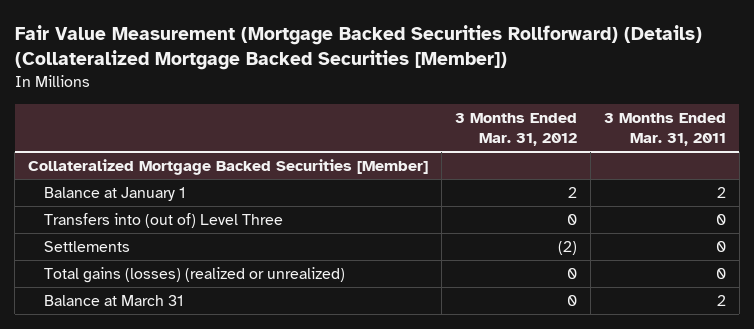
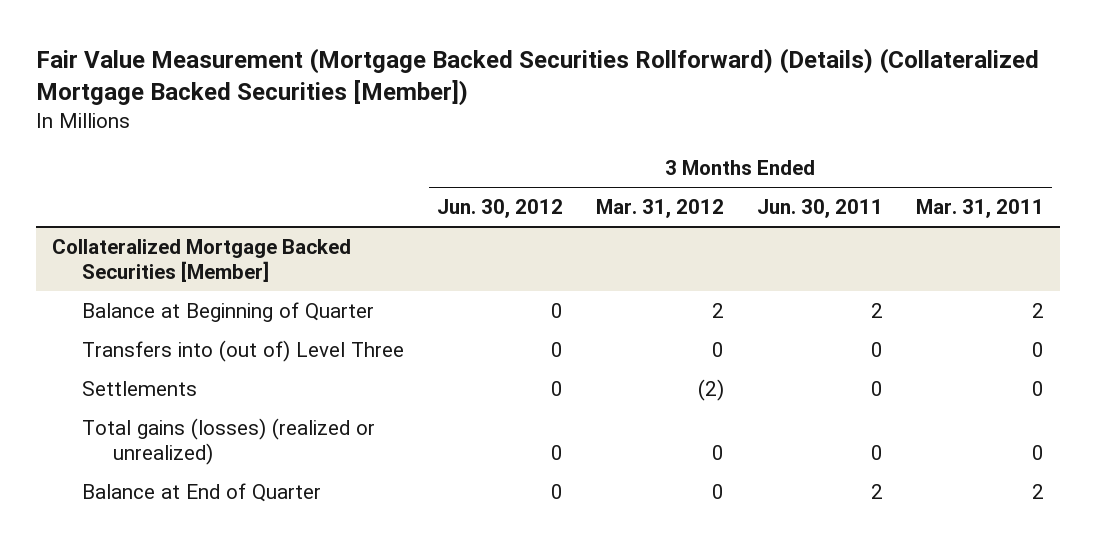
none -> [437,199,564,219] Jun. 30, 2012
none -> [756,199,883,219] Jun. 30, 2011
[44,187,186,202] Balance at January 1 -> [82,301,375,322] Balance at Beginning of Quarter
[44,295,184,307] Balance at March 31 -> [82,482,322,502] Balance at End of Quarter

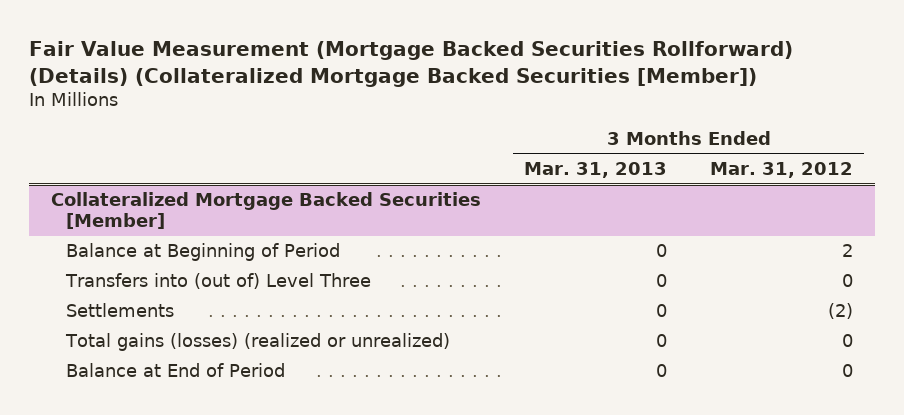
[437,199,564,219] Jun. 30, 2012 -> none
[756,199,883,219] Jun. 30, 2011 -> none
[915,199,1044,219] Mar. 31, 2011 -> none
none -> [523,161,667,178] Mar. 31, 2013
[82,301,375,322] Balance at Beginning of Quarter -> [66,243,341,262] Balance at Beginning of Period
[82,482,322,502] Balance at End of Quarter -> [66,363,286,378] Balance at End of Period

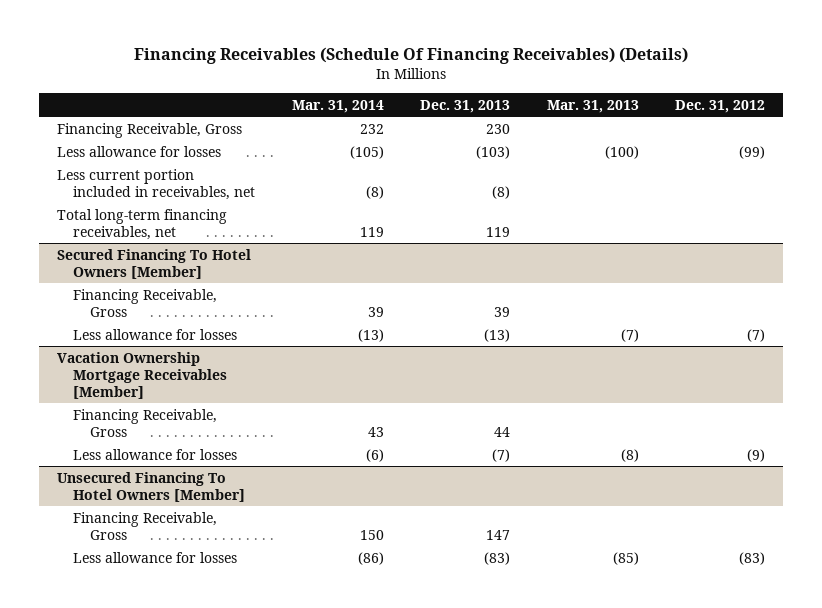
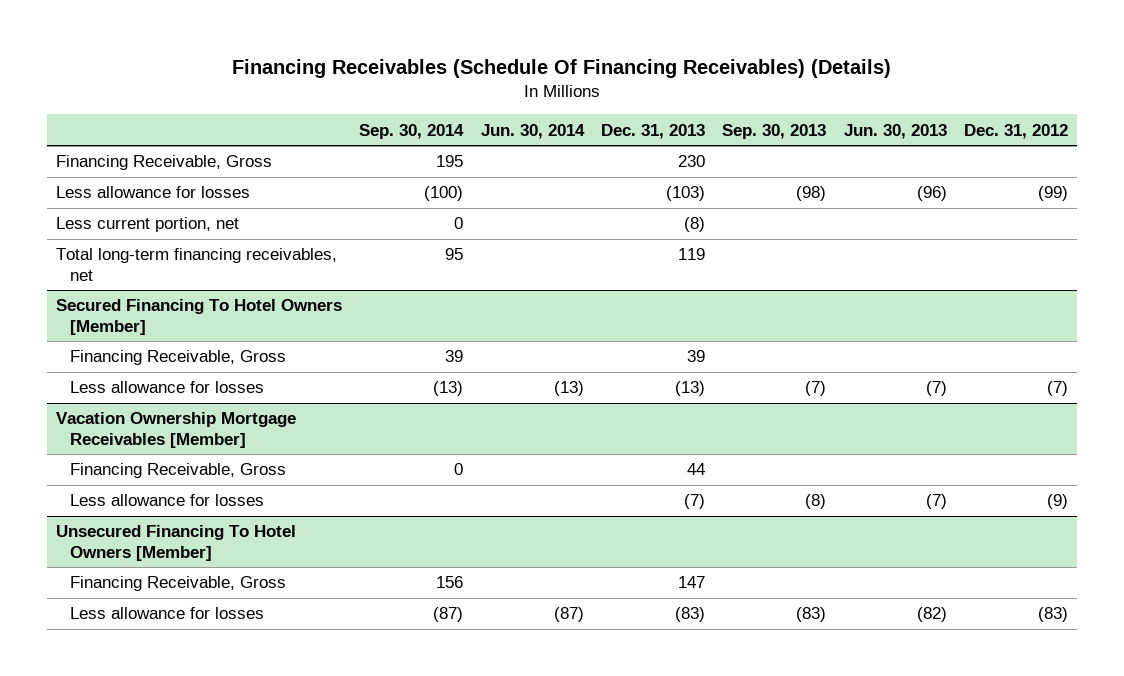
[291,99,384,113] Mar. 31, 2014 -> none
[546,99,639,113] Mar. 31, 2013 -> none
none -> [359,123,465,139] Sep. 30, 2014
none -> [480,123,585,139] Jun. 30, 2014
none -> [722,123,827,139] Sep. 30, 2013
none -> [843,123,947,139] Jun. 30, 2013
[56,168,256,200] Less current portion included in receivables, net -> [55,217,239,233] Less current portion, net

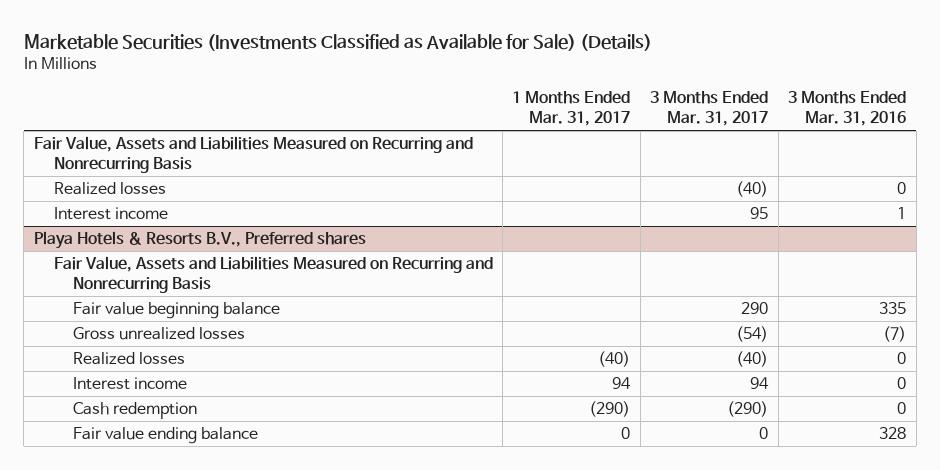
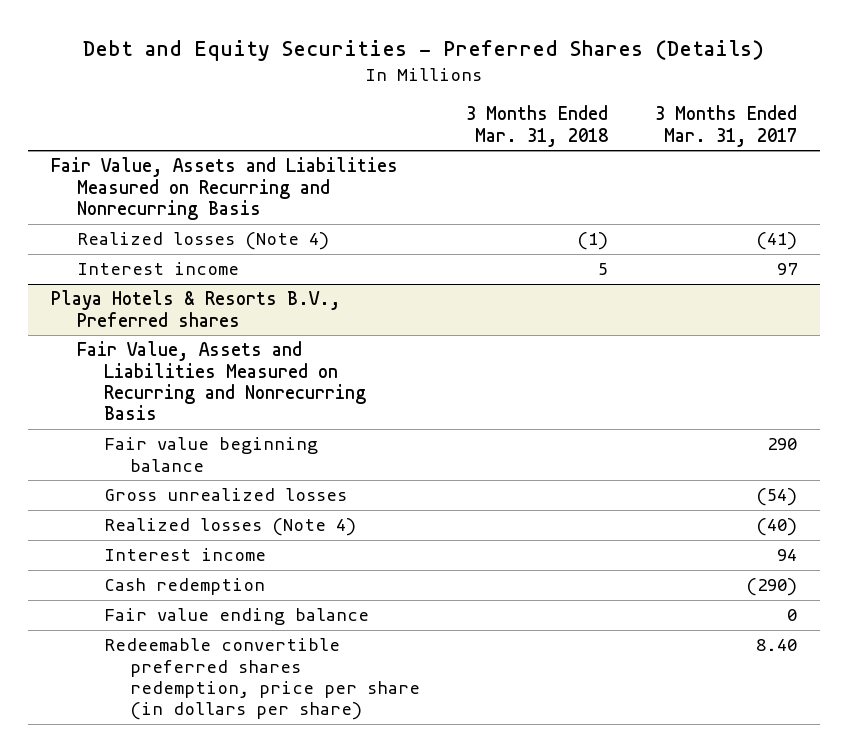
[23,34,652,52] Marketable Securities (Investments Classified as Available for Sale) (Details) -> [82,40,764,62] Debt and Equity Securities - Preferred Shares (Details)
[512,91,631,127] 1 Months Ended Mar. 31, 2017 -> none
[788,91,907,127] 3 Months Ended Mar. 31, 2016 -> none
none -> [466,105,609,147] 3 Months Ended Mar. 31, 2018
[53,182,166,196] Realized losses -> [77,232,330,251] Realized losses (Note 4)
[736,181,769,198] (40) -> [755,232,797,251] (41)
[750,207,769,220] 95 -> [776,263,797,276] 97
[73,352,186,366] Realized losses -> [103,518,356,537] Realized losses (Note 4)
none -> [103,638,421,721] Redeemable convertible preferred shares redemption, price per share (in dollars per share)

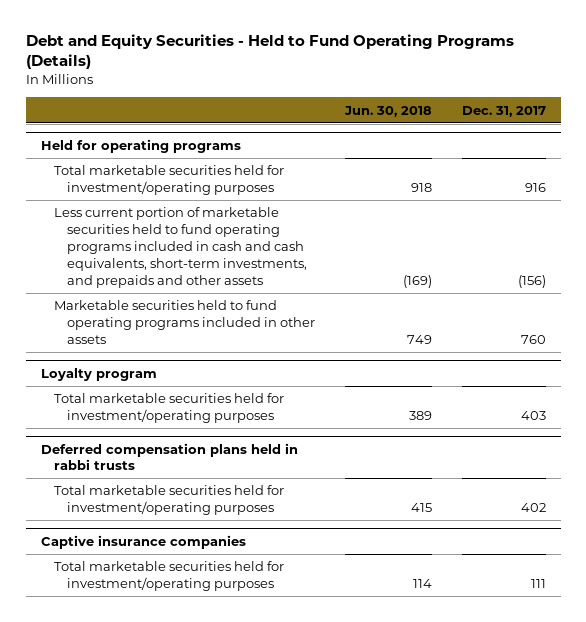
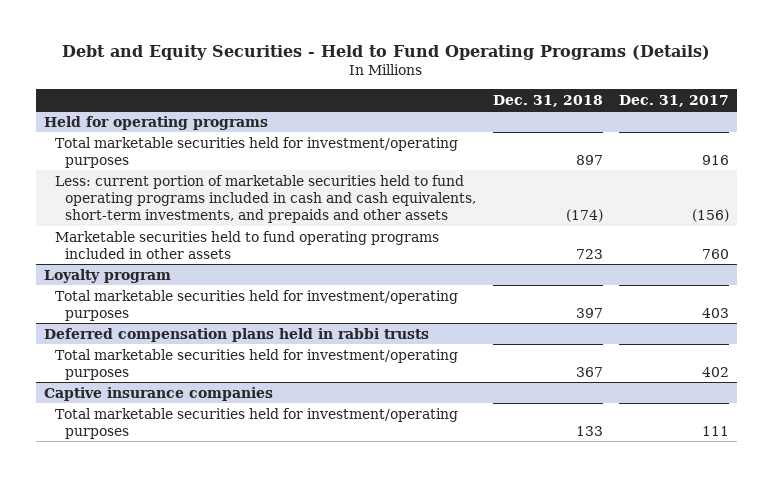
[343,105,432,117] Jun. 30, 2018 -> none
none -> [492,94,603,107] Dec. 31, 2018
[53,207,307,288] Less current portion of marketable securities held to fund operating programs included in cash and cash equivalents, short-term investments, and prepaids and other assets -> [54,174,477,224] Less: current portion of marketable securities held to fund operating programs included in cash and cash equivalents, short-term investments, and prepaids and other assets

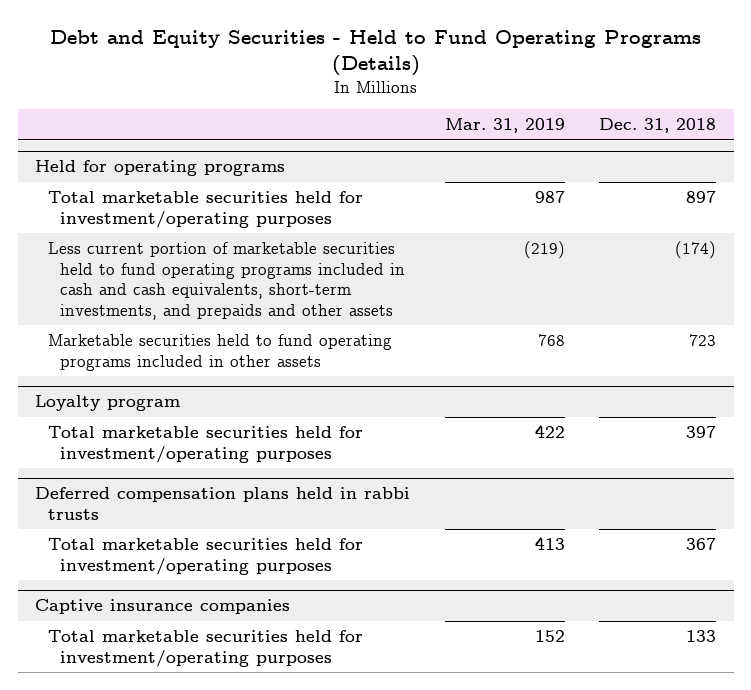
[618,94,729,107] Dec. 31, 2017 -> none
none -> [444,118,565,134] Mar. 31, 2019
[54,174,477,224] Less: current portion of marketable securities held to fund operating programs included in cash and cash equivalents, short-term investments, and prepaids and other assets -> [47,241,405,320] Less current portion of marketable securities held to fund operating programs included in cash and cash equivalents, short-term investments, and prepaids and other assets

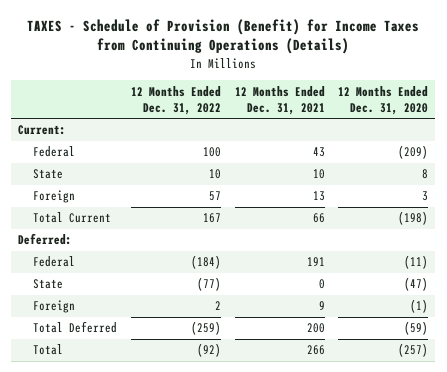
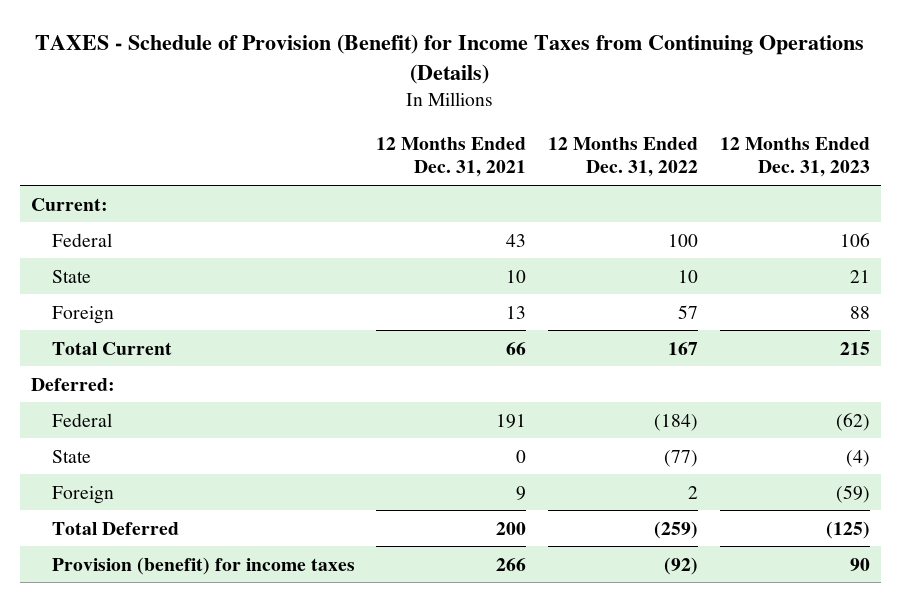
[338,85,429,115] 12 Months Ended Dec. 31, 2020 -> none
none -> [719,137,870,178] 12 Months Ended Dec. 31, 2023
[33,344,64,356] Total -> [51,556,355,575] Provision (benefit) for income taxes

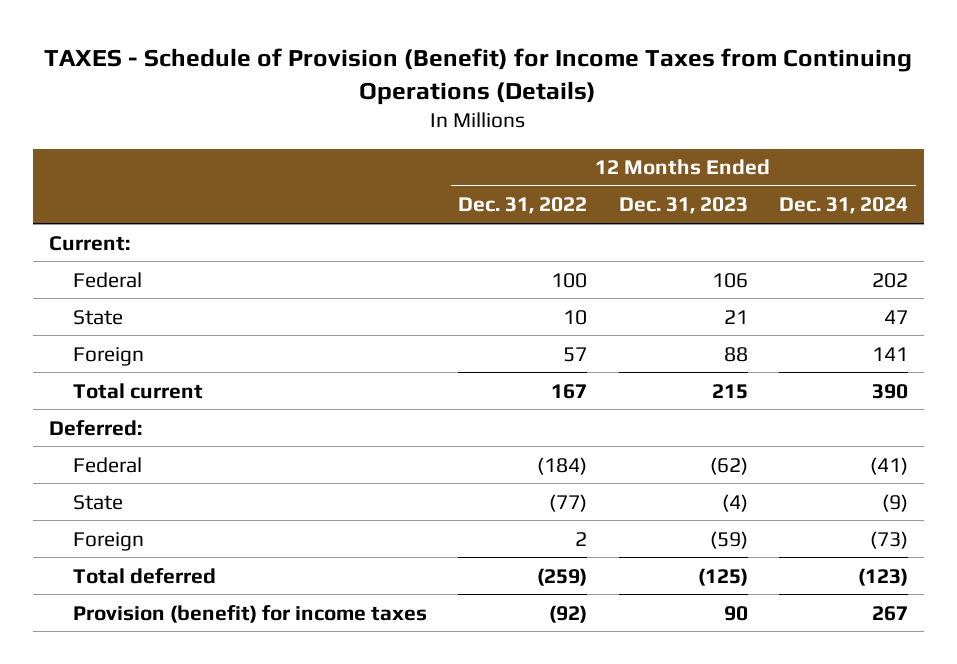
[376,137,527,178] 12 Months Ended Dec. 31, 2021 -> none
none -> [779,197,909,215] Dec. 31, 2024
[51,341,172,355] Total Current -> [73,382,204,399] Total current
[51,521,179,535] Total Deferred -> [73,567,217,584] Total deferred

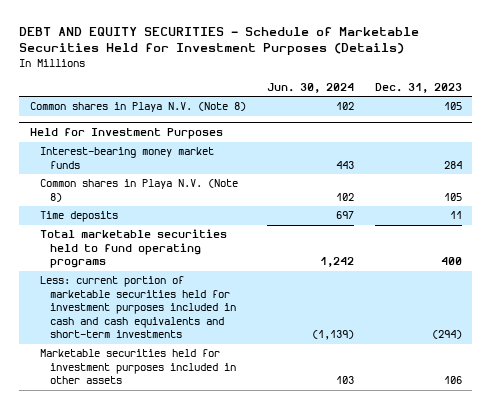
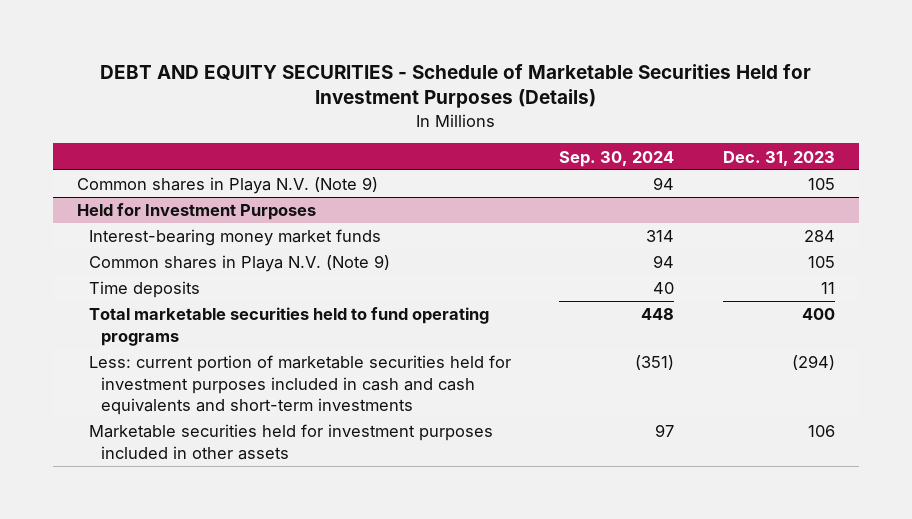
[266,82,354,93] Jun. 30, 2024 -> none
none -> [559,150,675,167] Sep. 30, 2024
[29,102,246,113] Common shares in Playa N.V. (Note 8) -> [77,177,379,195] Common shares in Playa N.V. (Note 9)
[39,179,238,202] Common shares in Playa N.V. (Note 8) -> [88,255,390,273] Common shares in Playa N.V. (Note 9)

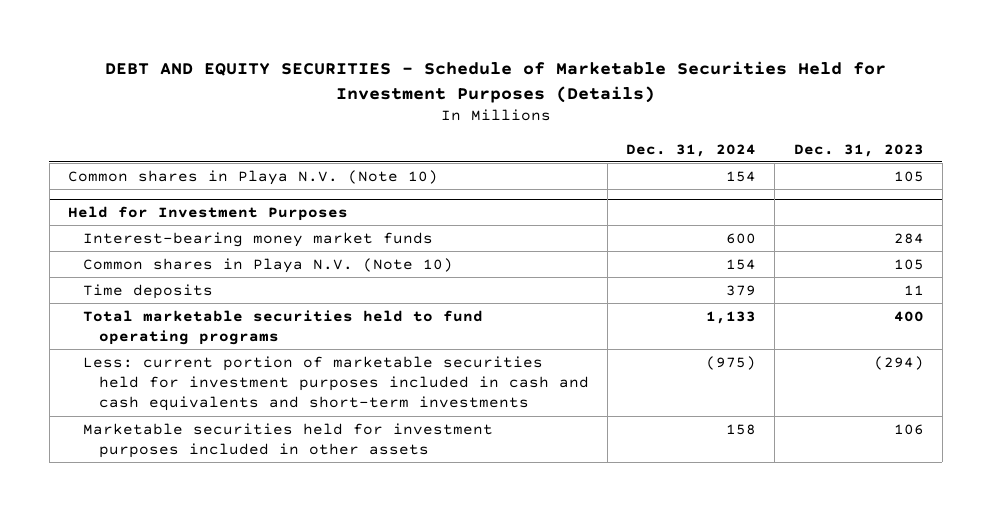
[559,150,675,167] Sep. 30, 2024 -> none
none -> [626,143,757,157] Dec. 31, 2024
[77,177,379,195] Common shares in Playa N.V. (Note 9) -> [67,169,438,185] Common shares in Playa N.V. (Note 10)
[88,255,390,273] Common shares in Playa N.V. (Note 9) -> [83,257,454,273] Common shares in Playa N.V. (Note 10)

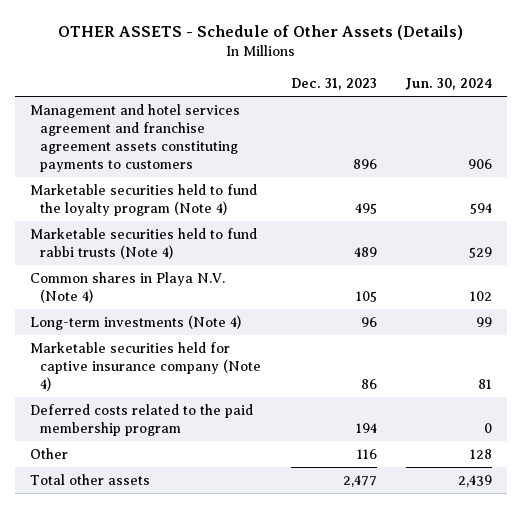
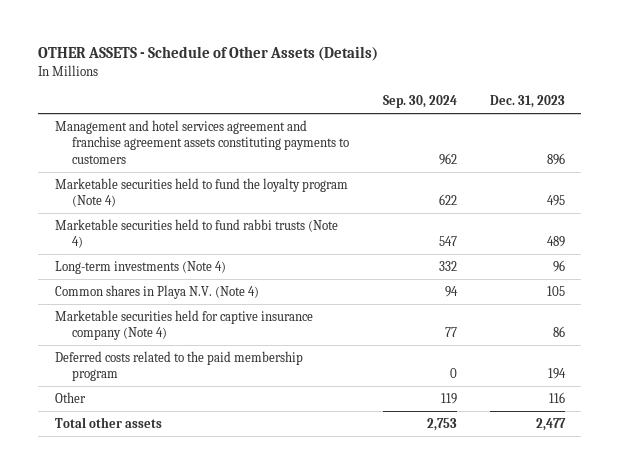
[405,78,493,91] Jun. 30, 2024 -> none
none -> [382,95,457,109] Sep. 30, 2024
[30,271,226,303] Common shares in Playa N.V. (Note 4) -> [54,284,259,299] Common shares in Playa N.V. (Note 4)

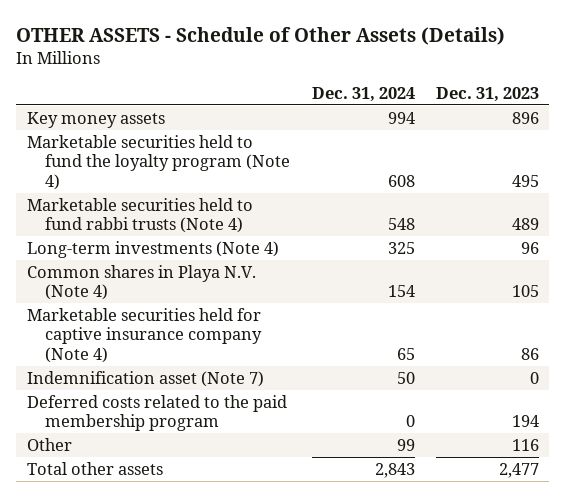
[382,95,457,109] Sep. 30, 2024 -> none
none -> [311,86,415,102] Dec. 31, 2024
[54,119,350,164] Management and hotel services agreement and franchise agreement assets constituting payments to customers -> [26,111,165,128] Key money assets
none -> [26,370,264,387] Indemnification asset (Note 7)

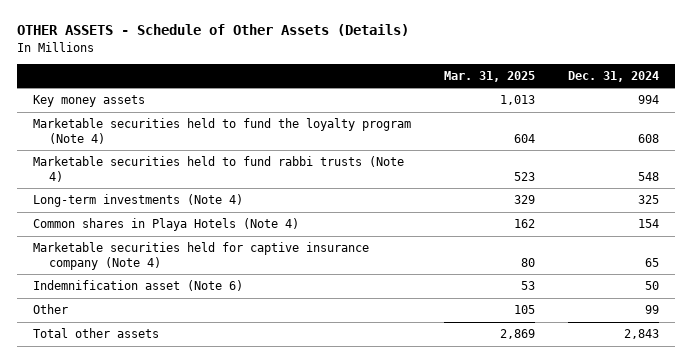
[435,86,539,102] Dec. 31, 2023 -> none
none -> [443,70,535,82] Mar. 31, 2025
[26,264,256,301] Common shares in Playa N.V. (Note 4) -> [33,218,300,232] Common shares in Playa Hotels (Note 4)
[26,394,287,432] Deferred costs related to the paid membership program -> none
[26,370,264,387] Indemnification asset (Note 7) -> [33,280,244,292] Indemnification asset (Note 6)

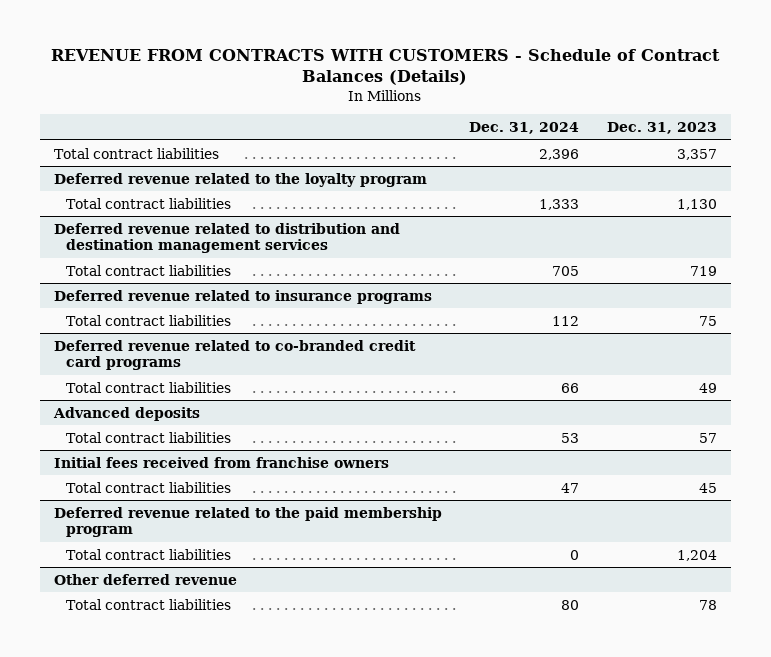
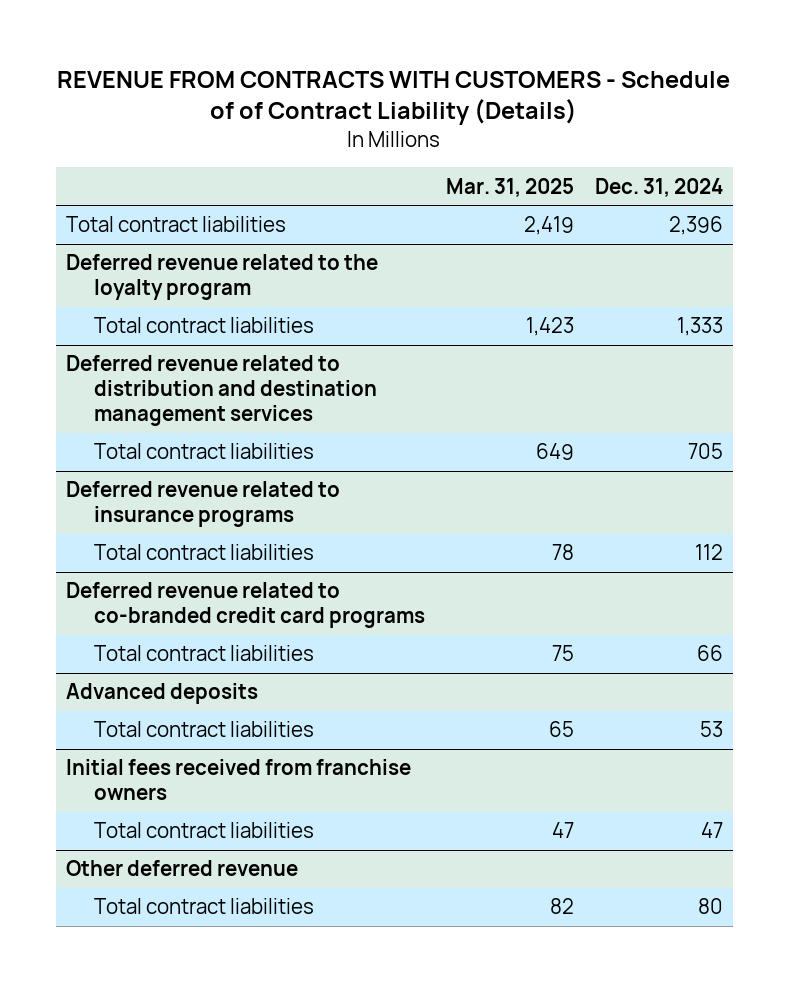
[51,49,721,86] REVENUE FROM CONTRACTS WITH CUSTOMERS - Schedule of Contract Balances (Details) -> [57,70,731,126] REVENUE FROM CONTRACTS WITH CUSTOMERS - Schedule of of Contract Liability (Details)
[607,122,718,135] Dec. 31, 2023 -> none
none -> [445,177,574,197] Mar. 31, 2025
[53,506,442,538] Deferred revenue related to the paid membership program -> none
[66,548,232,560] Total contract liabilities -> none

